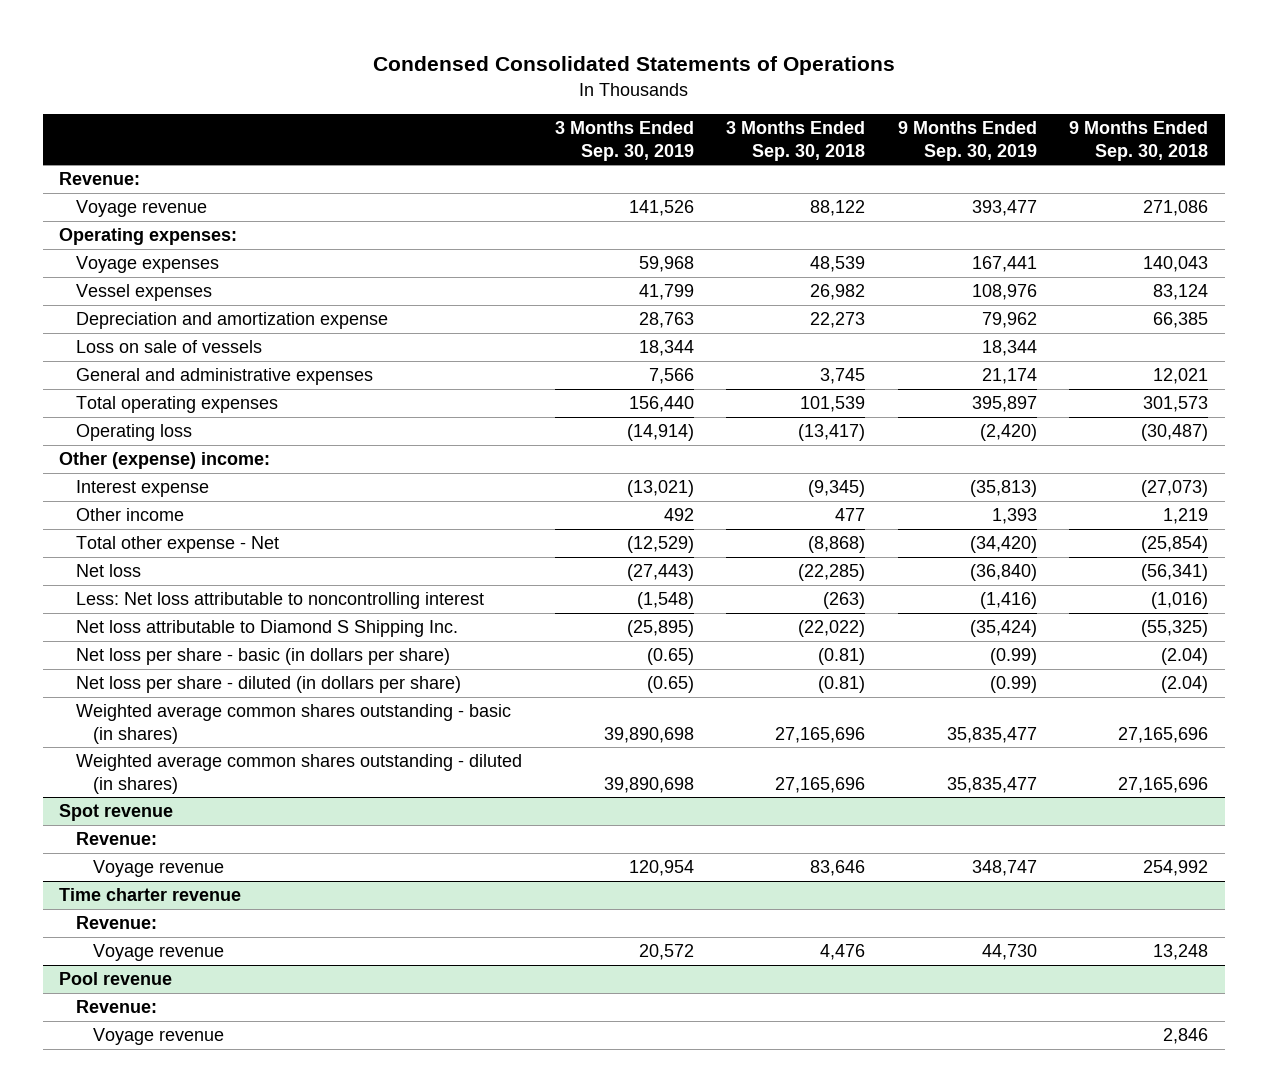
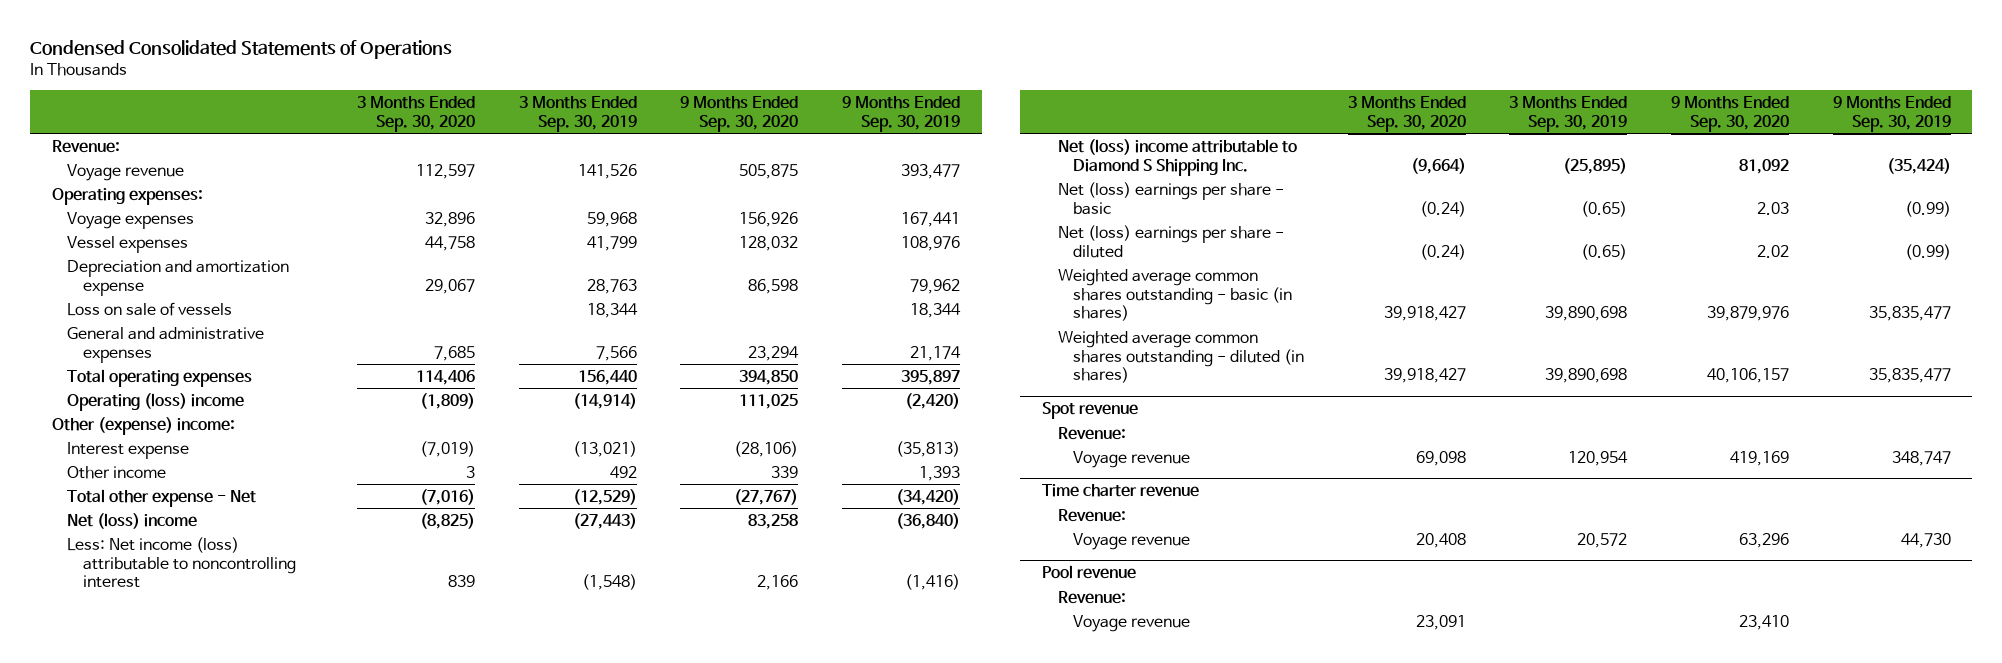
[726,121,866,161] 3 Months Ended Sep. 30, 2018 -> none
[1069,121,1209,161] 9 Months Ended Sep. 30, 2018 -> none
none -> [357,95,476,132] 3 Months Ended Sep. 30, 2020
none -> [680,95,799,132] 9 Months Ended Sep. 30, 2020
[76,424,193,442] Operating loss -> [67,392,245,411] Operating (loss) income
[76,564,142,578] Net loss -> [67,512,198,529] Net (loss) income
[76,592,485,610] Less: Net loss attributable to noncontrolling interest -> [67,536,296,589] Less: Net income (loss) attributable to noncontrolling interest
[76,620,459,638] Net loss attributable to Diamond S Shipping Inc. -> [1057,138,1297,176] Net (loss) income attributable to Diamond S Shipping Inc.
[76,648,451,666] Net loss per share - basic (in dollars per share) -> [1057,181,1284,215] Net (loss) earnings per share - basic
[76,676,462,694] Net loss per share - diluted (in dollars per share) -> [1057,224,1284,258] Net (loss) earnings per share - diluted

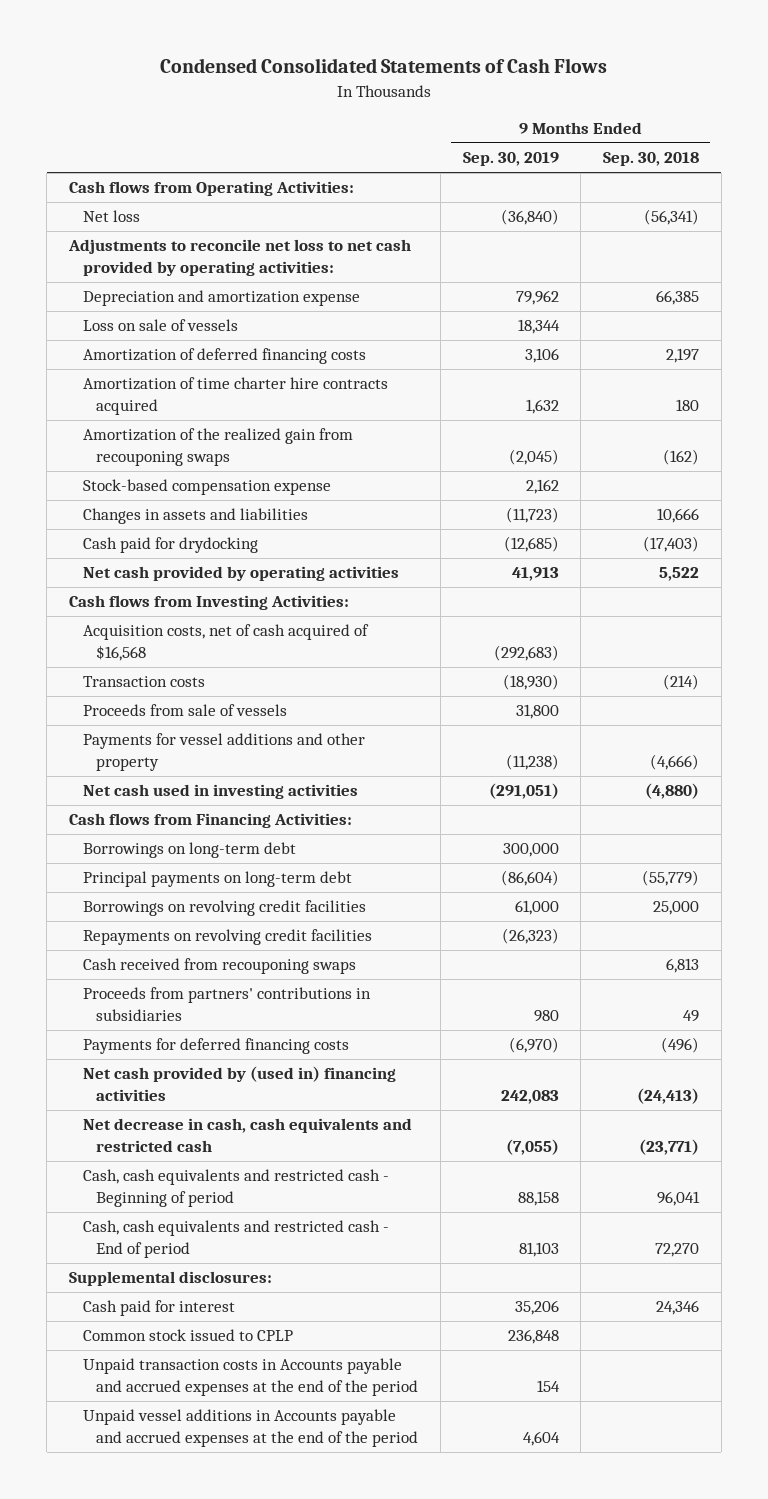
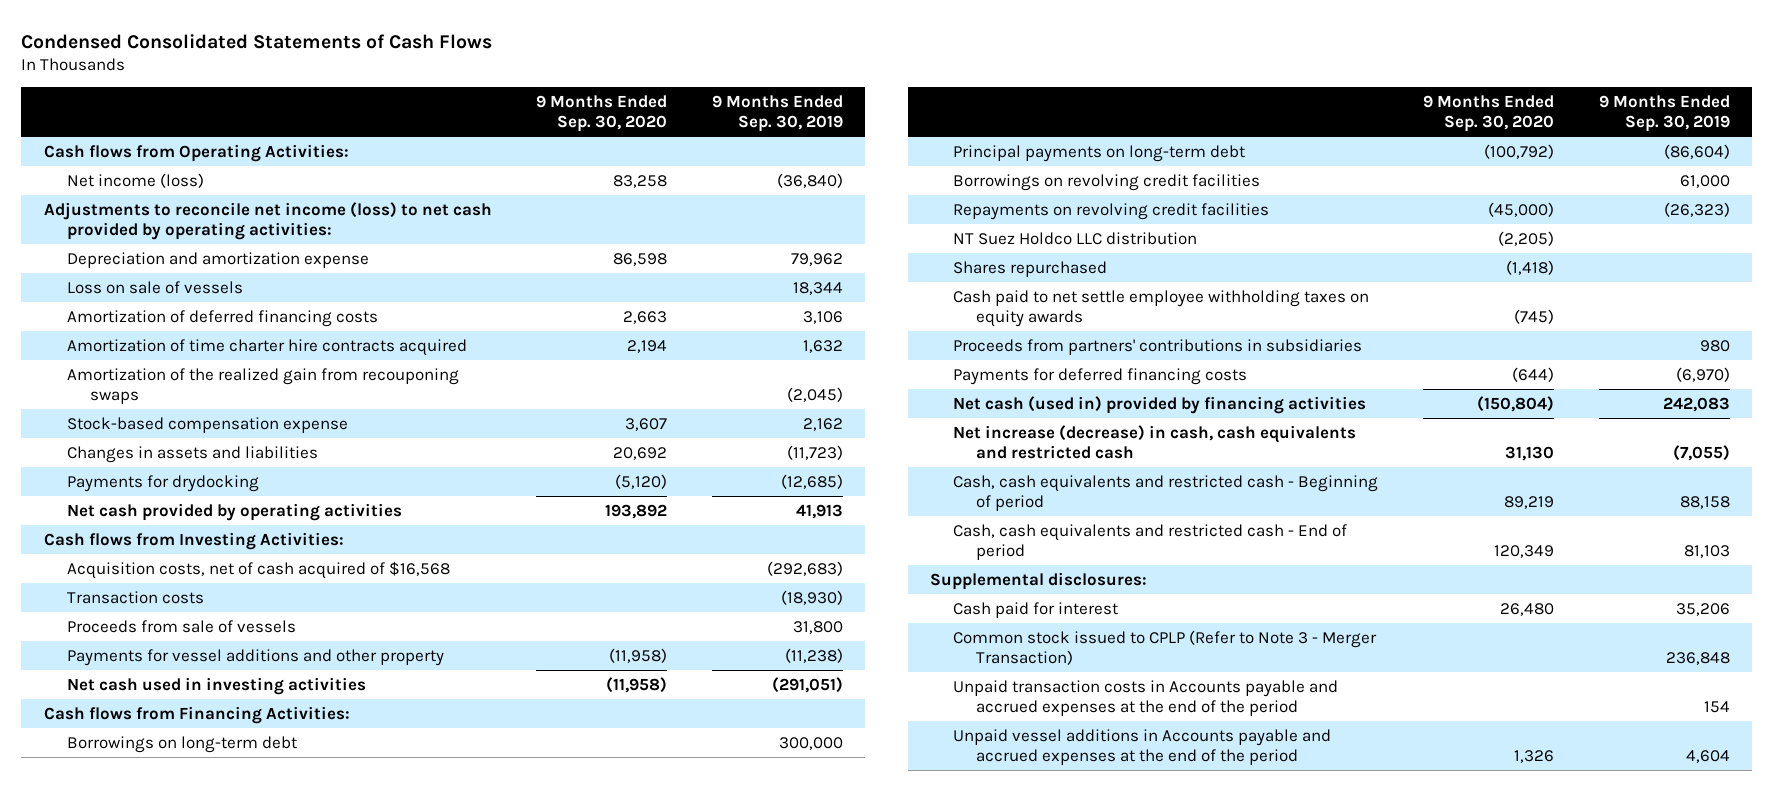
[603,152,700,167] Sep. 30, 2018 -> none
none -> [536,95,668,132] 9 Months Ended Sep. 30, 2020
[82,210,140,223] Net loss -> [66,172,204,188] Net income (loss)
[67,239,411,277] Adjustments to reconcile net loss to net cash provided by operating activities: -> [43,201,492,240] Adjustments to reconcile net income (loss) to net cash provided by operating activities:
[82,537,258,554] Cash paid for drydocking -> [66,474,259,492] Payments for drydocking
[82,958,356,975] Cash received from recouponing swaps -> none
none -> [953,231,1198,245] NT Suez Holdco LLC distribution
none -> [953,260,1108,277] Shares repurchased
none -> [953,289,1370,327] Cash paid to net settle employee withholding taxes on equity awards
[82,1066,396,1102] Net cash provided by (used in) financing activities -> [953,395,1367,414] Net cash (used in) provided by financing activities
[82,1118,412,1153] Net decrease in cash, cash equivalents and restricted cash -> [953,424,1357,459] Net increase (decrease) in cash, cash equivalents and restricted cash
[82,1329,293,1342] Common stock issued to CPLP -> [953,629,1378,665] Common stock issued to CPLP (Refer to Note 3 - Merger Transaction)

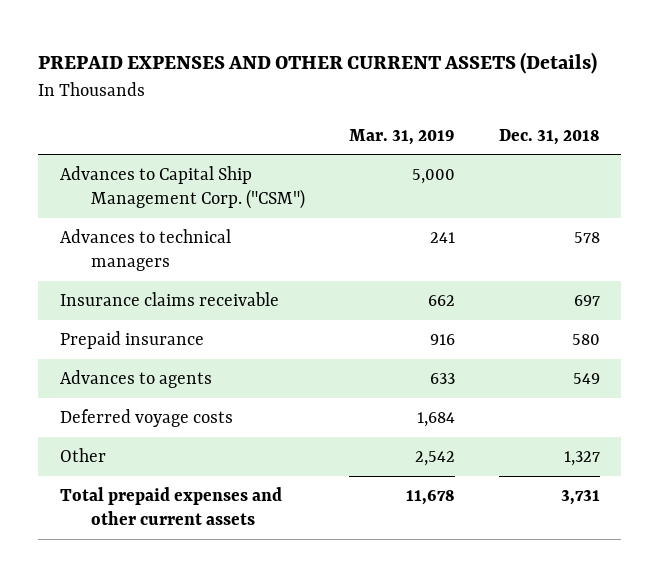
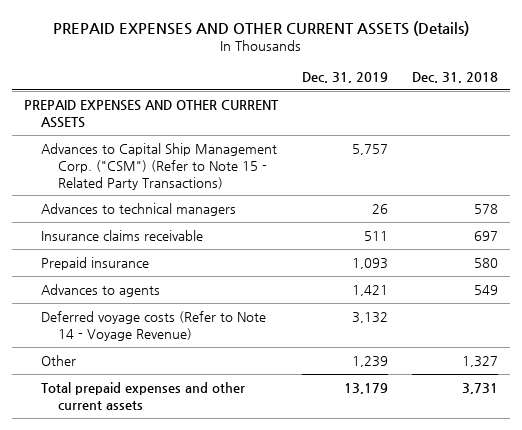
[348,128,455,145] Mar. 31, 2019 -> none
none -> [302,71,389,83] Dec. 31, 2019
none -> [24,99,280,128] PREPAID EXPENSES AND OTHER CURRENT ASSETS
[60,166,305,210] Advances to Capital Ship Management Corp. ("CSM") -> [41,142,278,190] Advances to Capital Ship Management Corp. ("CSM") (Refer to Note 15 - Related Party Transactions)
[60,409,234,428] Deferred voyage costs -> [41,310,267,341] Deferred voyage costs (Refer to Note 14 - Voyage Revenue)

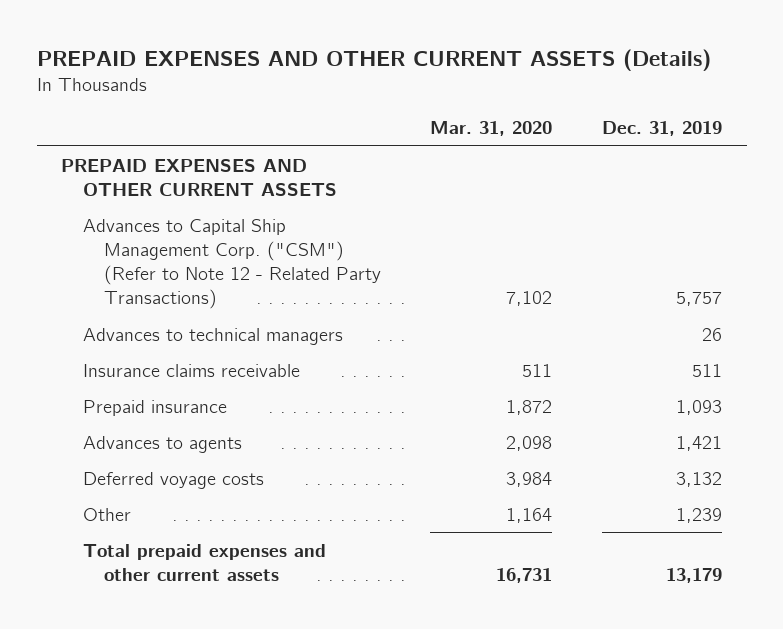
[411,71,498,83] Dec. 31, 2018 -> none
none -> [430,121,553,137] Mar. 31, 2020
[41,142,278,190] Advances to Capital Ship Management Corp. ("CSM") (Refer to Note 15 - Related Party Transactions) -> [82,218,381,310] Advances to Capital Ship Management Corp. ("CSM") (Refer to Note 12 - Related Party Transactions)
[41,310,267,341] Deferred voyage costs (Refer to Note 14 - Voyage Revenue) -> [82,471,264,489] Deferred voyage costs

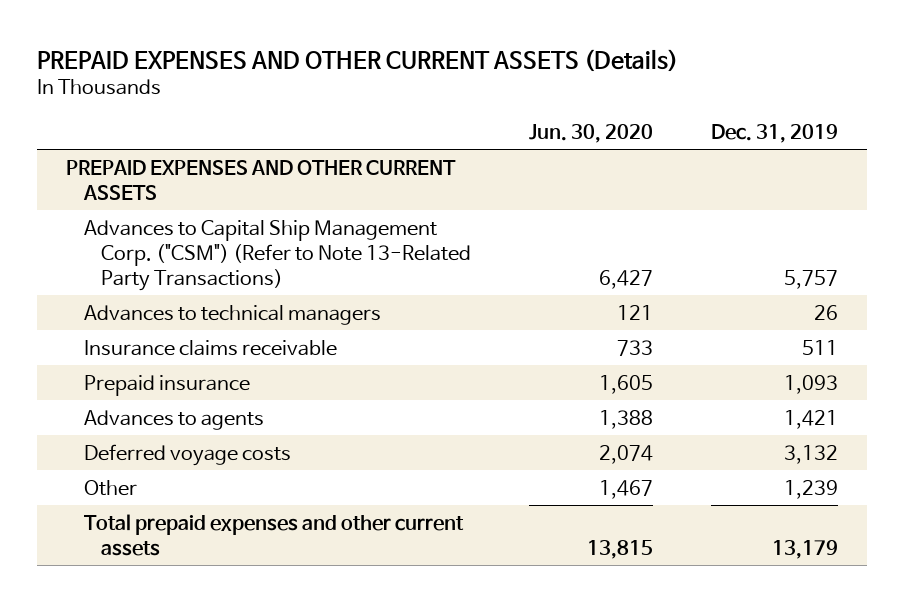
[430,121,553,137] Mar. 31, 2020 -> none
none -> [529,123,654,143] Jun. 30, 2020
[82,218,381,310] Advances to Capital Ship Management Corp. ("CSM") (Refer to Note 12 - Related Party Transactions) -> [83,219,472,291] Advances to Capital Ship Management Corp. ("CSM") (Refer to Note 13-Related Party Transactions)

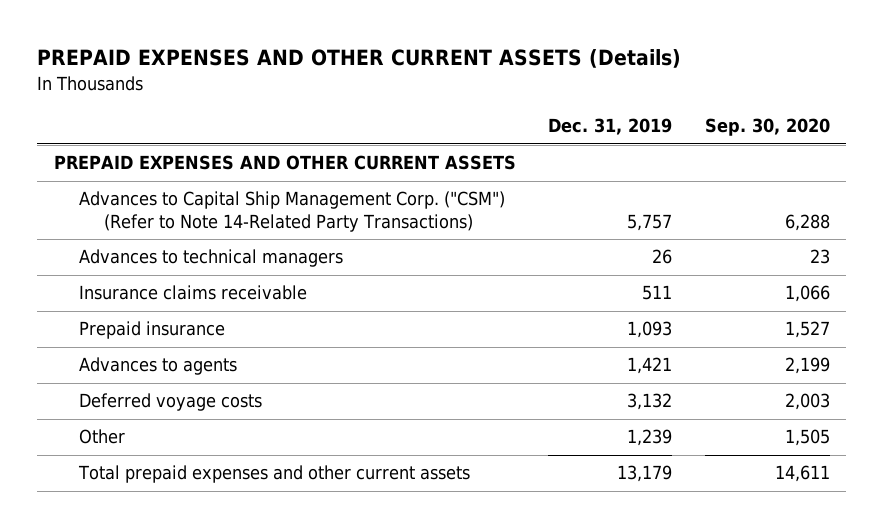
[529,123,654,143] Jun. 30, 2020 -> none
none -> [704,118,830,137] Sep. 30, 2020
[83,219,472,291] Advances to Capital Ship Management Corp. ("CSM") (Refer to Note 13-Related Party Transactions) -> [78,191,505,232] Advances to Capital Ship Management Corp. ("CSM") (Refer to Note 14-Related Party Transactions)

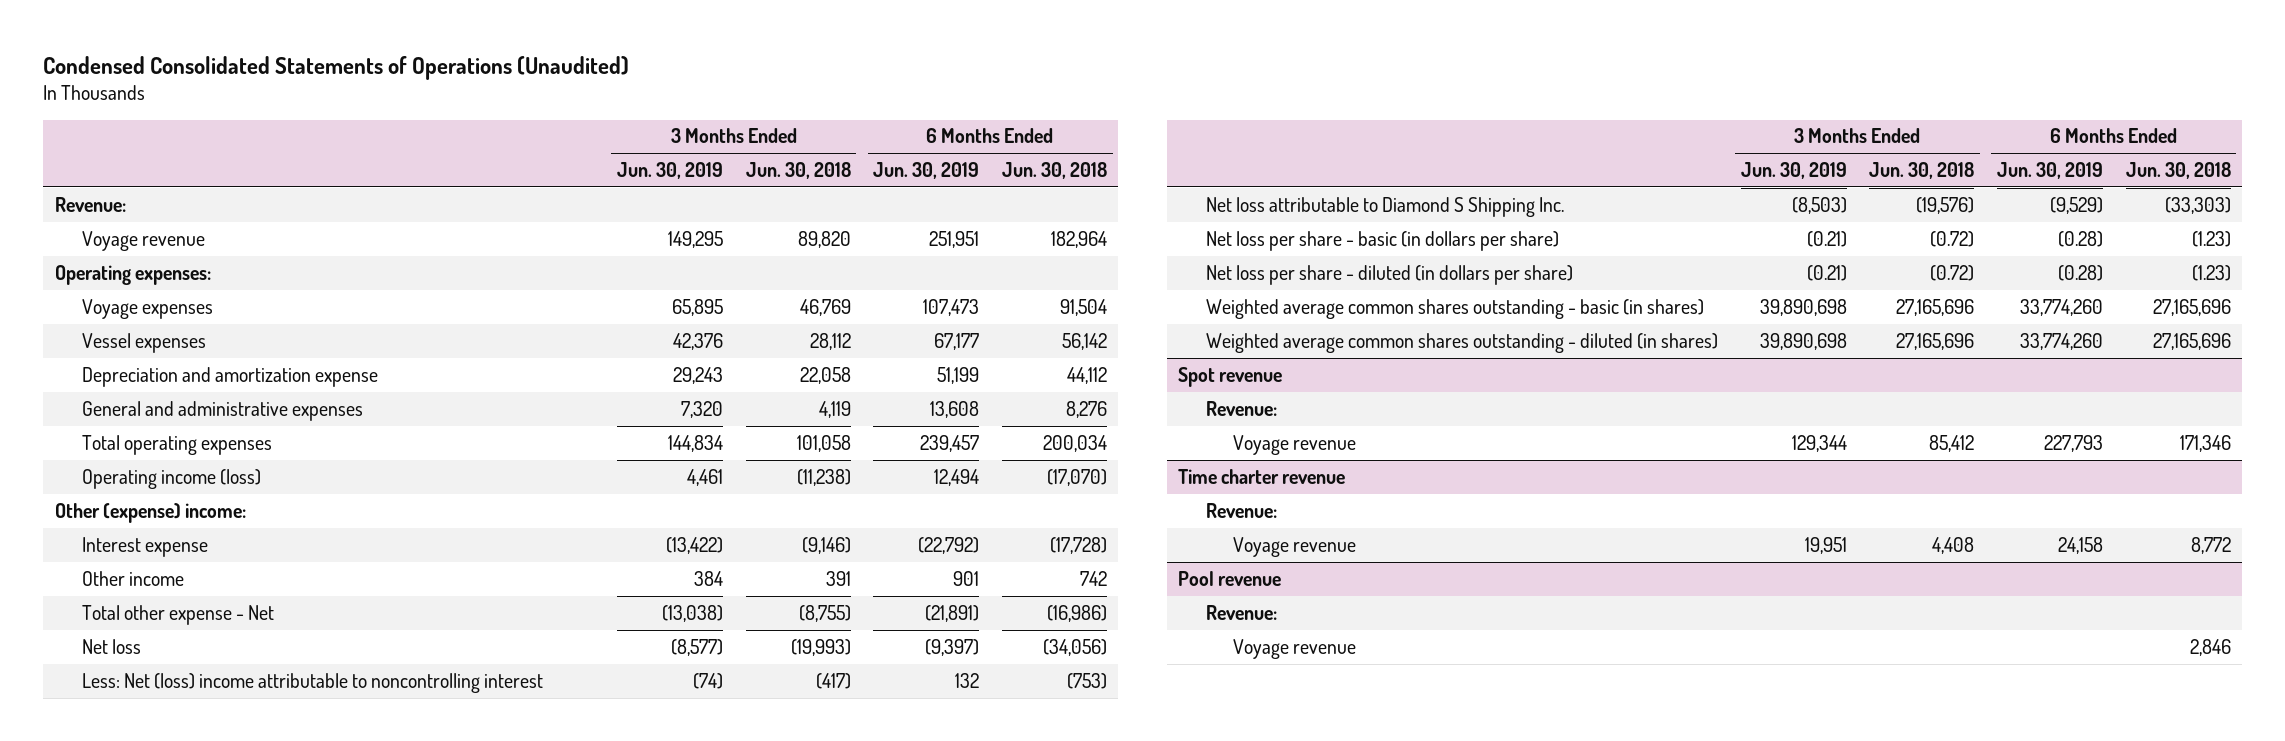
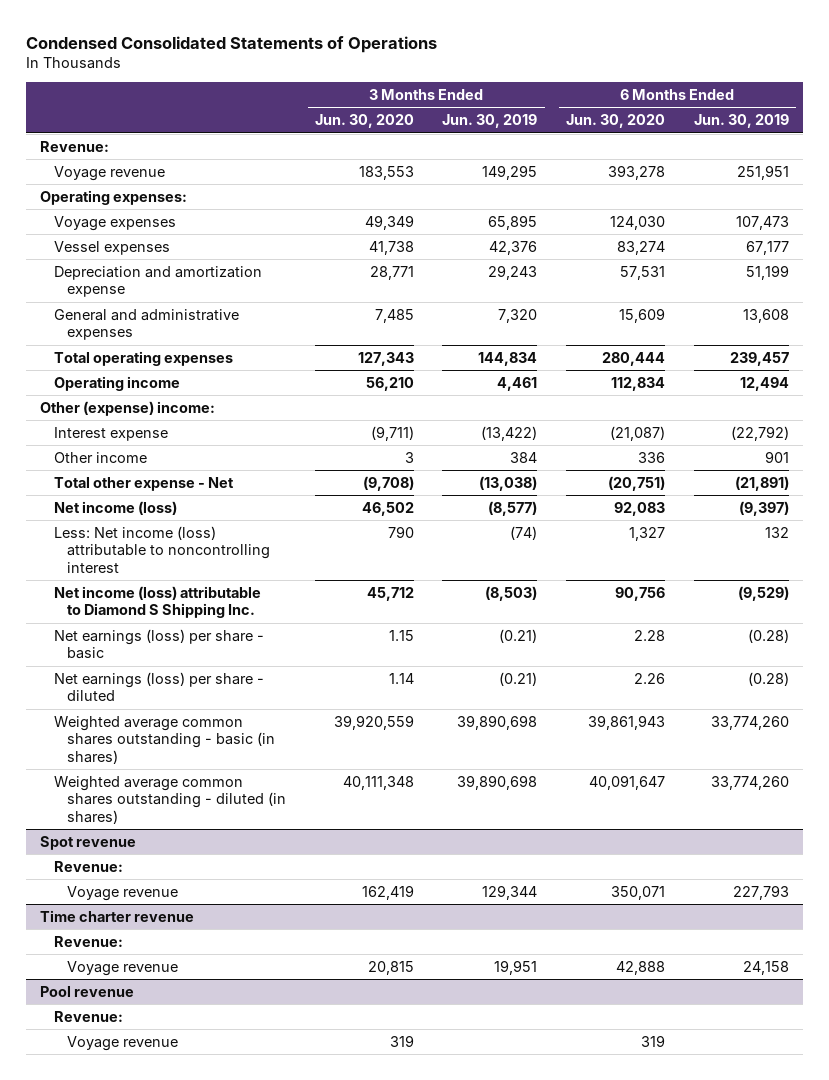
[43,55,630,80] Condensed Consolidated Statements of Operations (Unaudited) -> [26,35,438,53] Condensed Consolidated Statements of Operations
[745,162,851,180] Jun. 30, 2018 -> none
[1001,162,1107,180] Jun. 30, 2018 -> none
none -> [314,114,414,129] Jun. 30, 2020
none -> [565,114,665,129] Jun. 30, 2020
[82,468,262,489] Operating income (loss) -> [53,375,180,391] Operating income
[82,638,142,654] Net loss -> [53,500,177,515] Net income (loss)
[82,672,544,693] Less: Net (loss) income attributable to noncontrolling interest -> [53,525,271,573] Less: Net income (loss) attributable to noncontrolling interest
[1205,196,1564,217] Net loss attributable to Diamond S Shipping Inc. -> [53,585,261,619] Net income (loss) attributable to Diamond S Shipping Inc.
[1205,230,1559,251] Net loss per share - basic (in dollars per share) -> [53,628,264,660] Net earnings (loss) per share - basic
[1205,264,1573,285] Net loss per share - diluted (in dollars per share) -> [53,671,264,702] Net earnings (loss) per share - diluted

